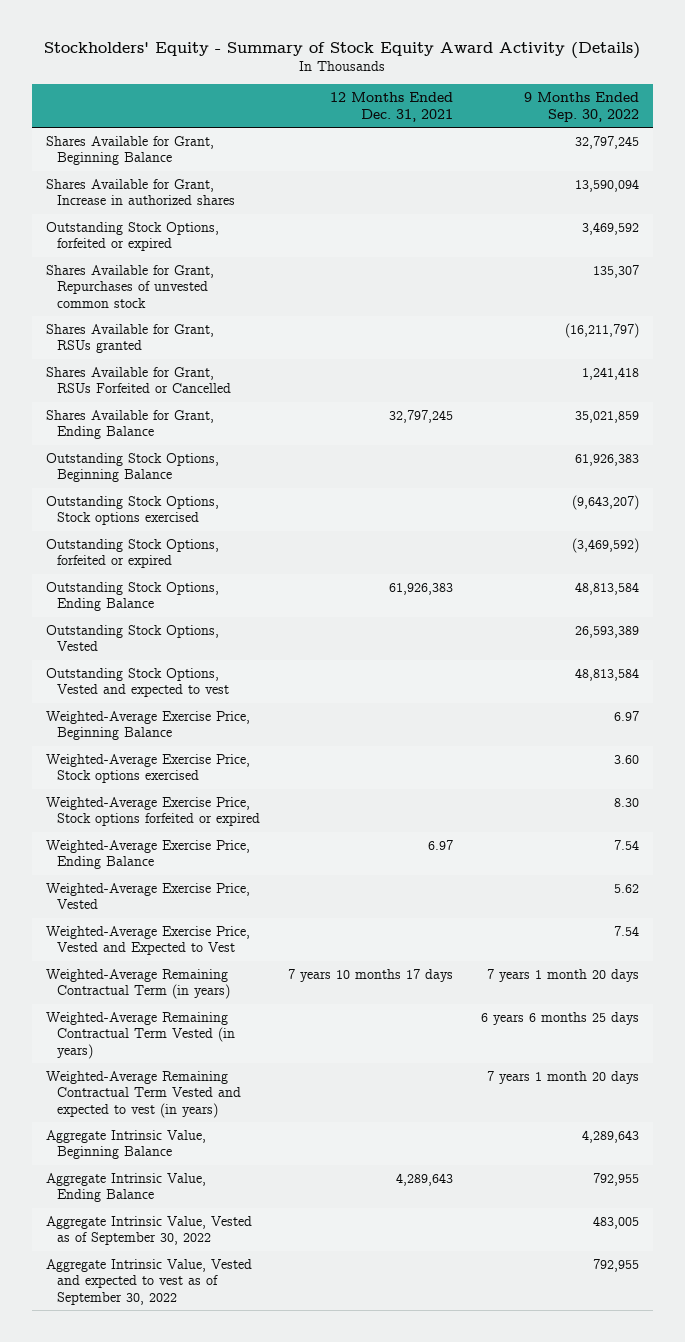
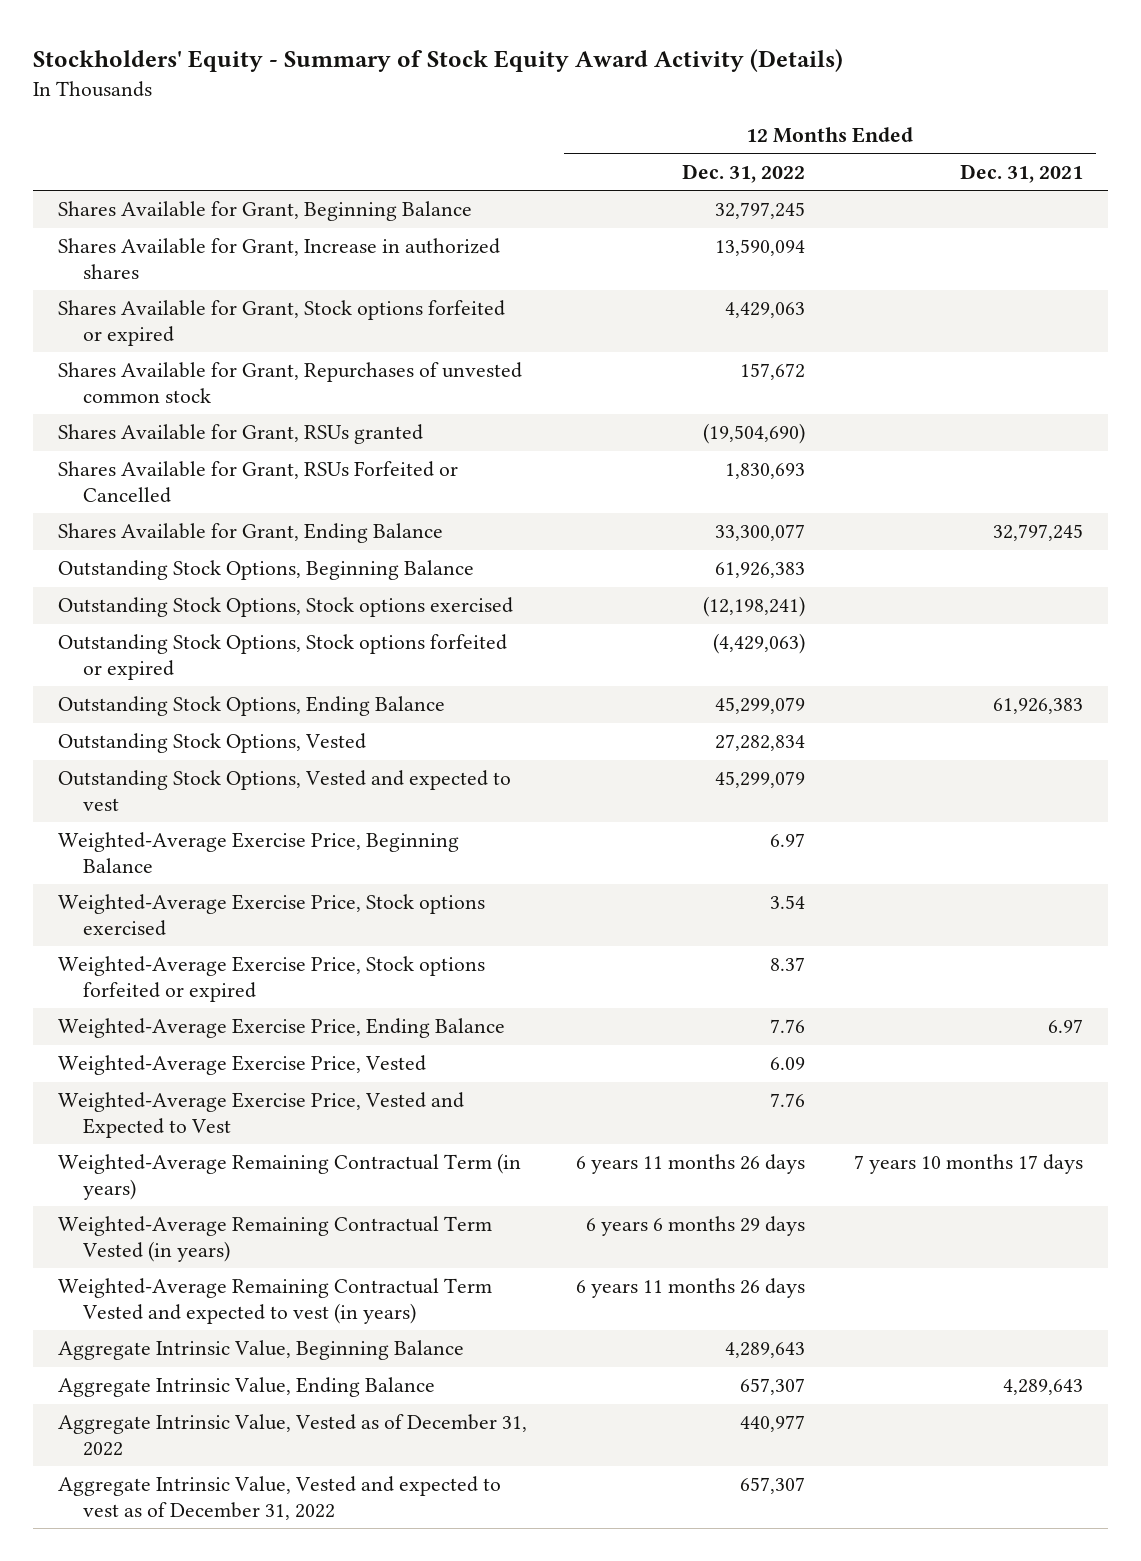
[524,92,640,122] 9 Months Ended Sep. 30, 2022 -> none
none -> [682,163,806,183] Dec. 31, 2022
[45,221,219,252] Outstanding Stock Options, forfeited or expired -> [58,300,506,346] Shares Available for Grant, Stock options forfeited or expired
[45,538,219,569] Outstanding Stock Options, forfeited or expired -> [58,634,508,680] Outstanding Stock Options, Stock options forfeited or expired
[45,1215,252,1246] Aggregate Intrinsic Value, Vested as of September 30, 2022 -> [58,1414,528,1456] Aggregate Intrinsic Value, Vested as of December 31, 2022
[45,1258,252,1305] Aggregate Intrinsic Value, Vested and expected to vest as of September 30, 2022 -> [58,1476,502,1520] Aggregate Intrinsic Value, Vested and expected to vest as of December 31, 2022

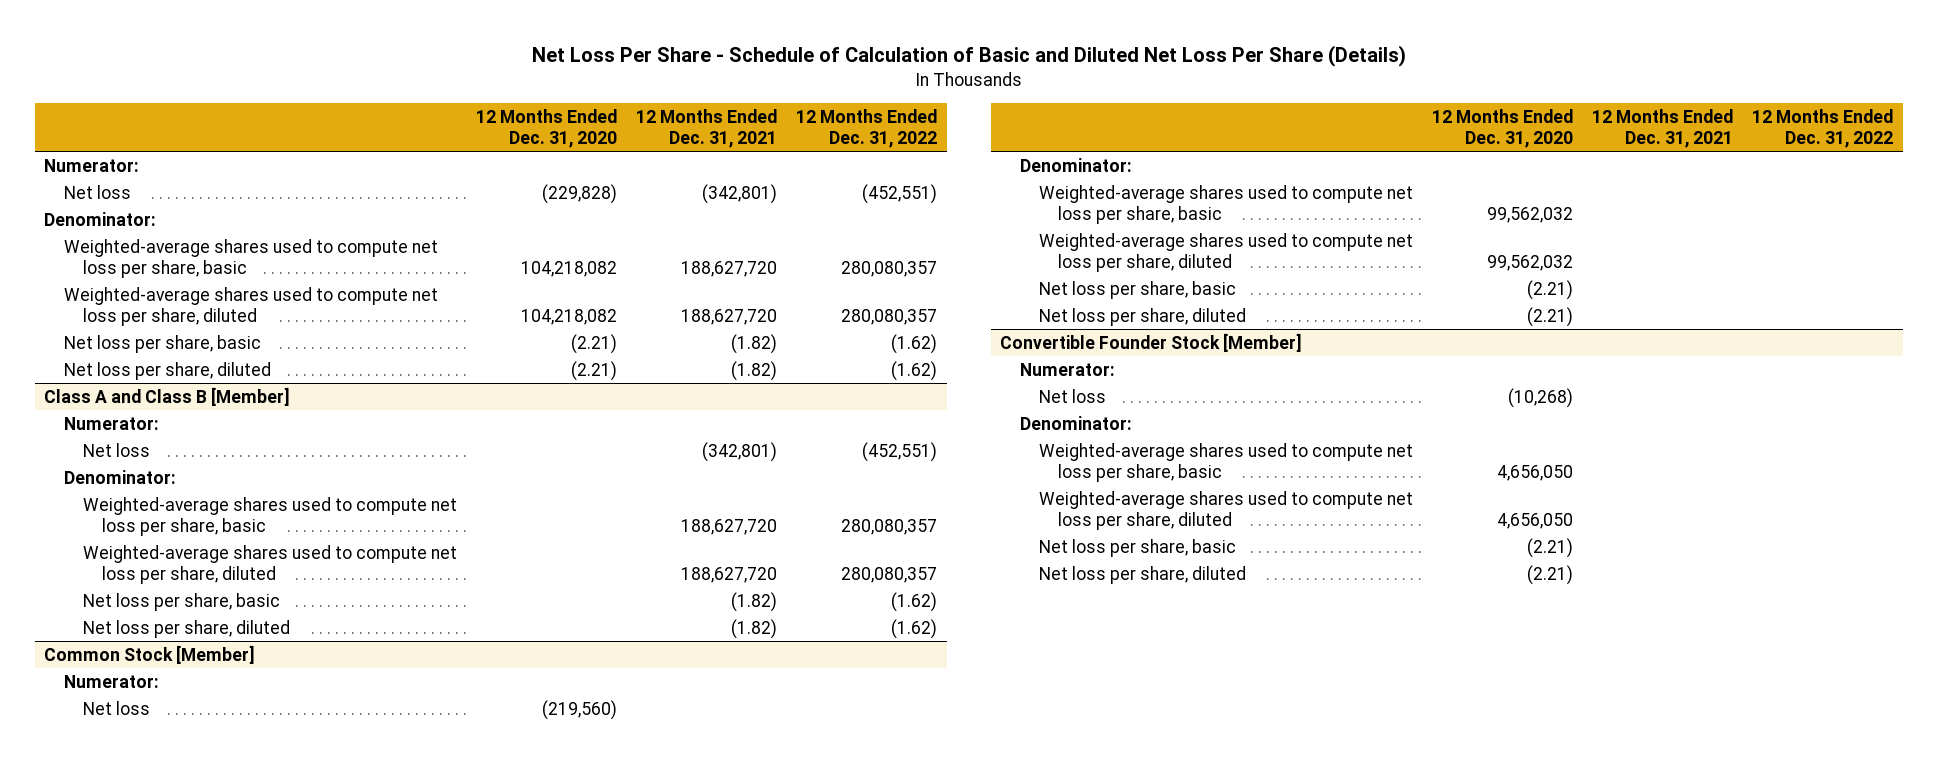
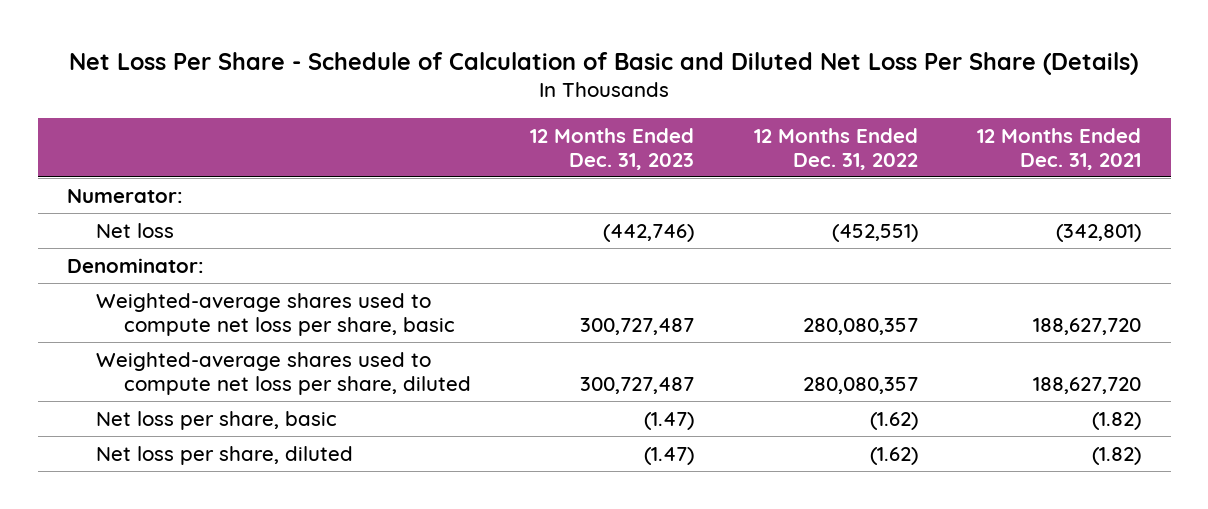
[476,108,618,149] 12 Months Ended Dec. 31, 2020 -> none
none -> [530,127,695,170] 12 Months Ended Dec. 31, 2023
[44,386,291,406] Class A and Class B [Member] -> none
[63,416,159,430] Numerator: -> none
[83,442,151,457] Net loss -> none
[63,469,176,484] Denominator: -> none
[83,496,458,536] Weighted-average shares used to compute net loss per share, basic -> none
[83,544,458,584] Weighted-average shares used to compute net loss per share, diluted -> none
[83,592,281,611] Net loss per share, basic -> none
[83,619,291,638] Net loss per share, diluted -> none
[44,644,256,664] Common Stock [Member] -> none
[63,674,159,688] Numerator: -> none
[83,700,151,715] Net loss -> none
[1019,157,1132,172] Denominator: -> none
[1038,184,1413,224] Weighted-average shares used to compute net loss per share, basic -> none
[1038,232,1413,272] Weighted-average shares used to compute net loss per share, diluted -> none
[1038,280,1236,299] Net loss per share, basic -> none
[1038,307,1246,326] Net loss per share, diluted -> none
[1000,332,1303,352] Convertible Founder Stock [Member] -> none
[1019,362,1115,376] Numerator: -> none
[1038,388,1106,403] Net loss -> none
[1019,415,1132,430] Denominator: -> none
[1038,442,1413,482] Weighted-average shares used to compute net loss per share, basic -> none
[1038,490,1413,530] Weighted-average shares used to compute net loss per share, diluted -> none
[1038,538,1236,557] Net loss per share, basic -> none
[1038,565,1246,584] Net loss per share, diluted -> none

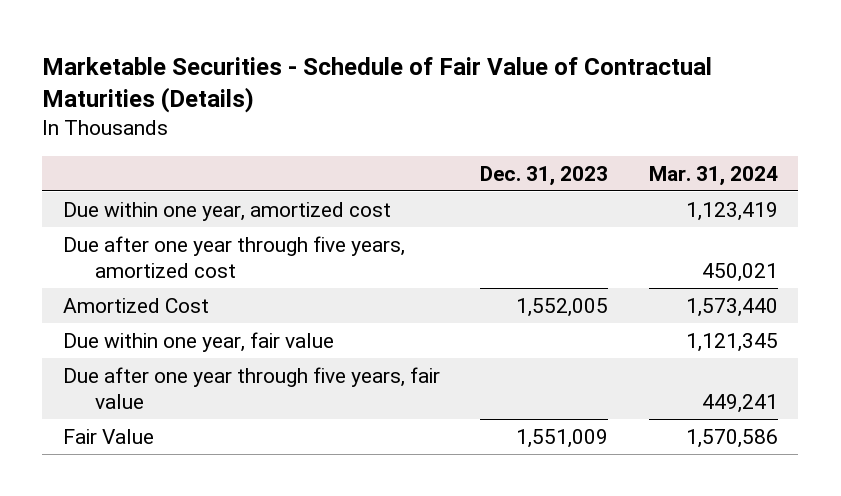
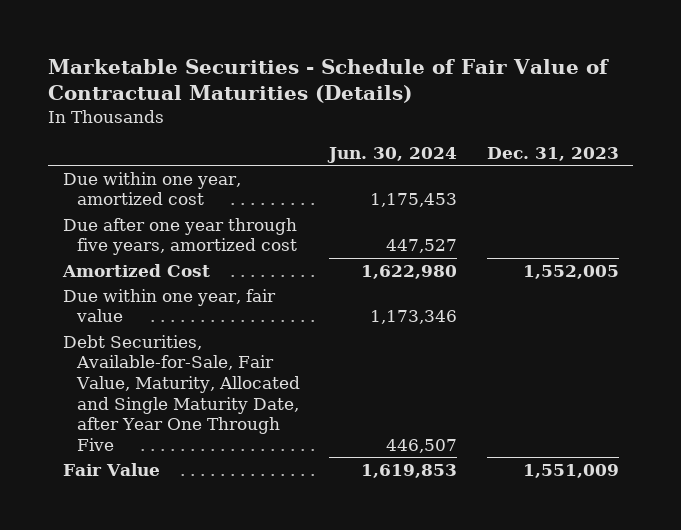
[648,165,778,186] Mar. 31, 2024 -> none
none -> [327,146,458,163] Jun. 30, 2024
[62,366,440,409] Due after one year through five years, fair value -> [62,334,301,451] Debt Securities, Available-for-Sale, Fair Value, Maturity, Allocated and Single Maturity Date, after Year One Through Five

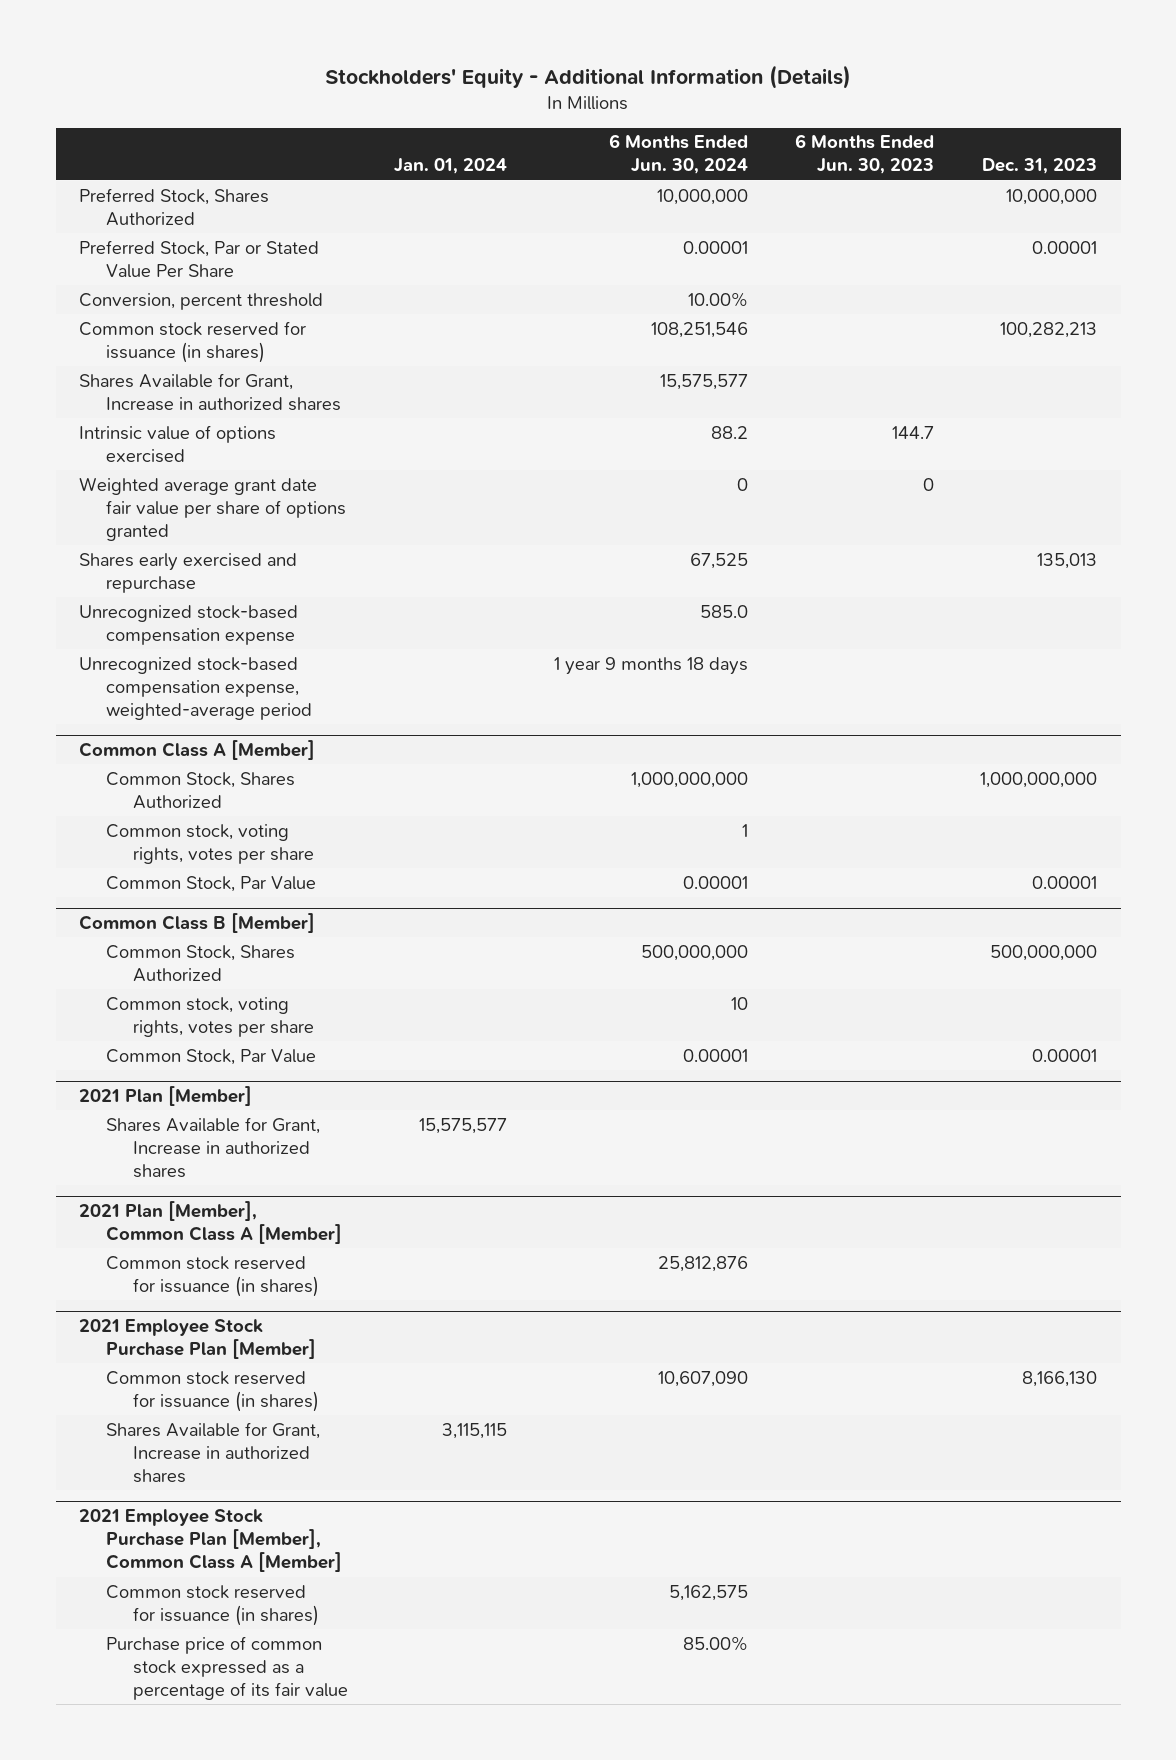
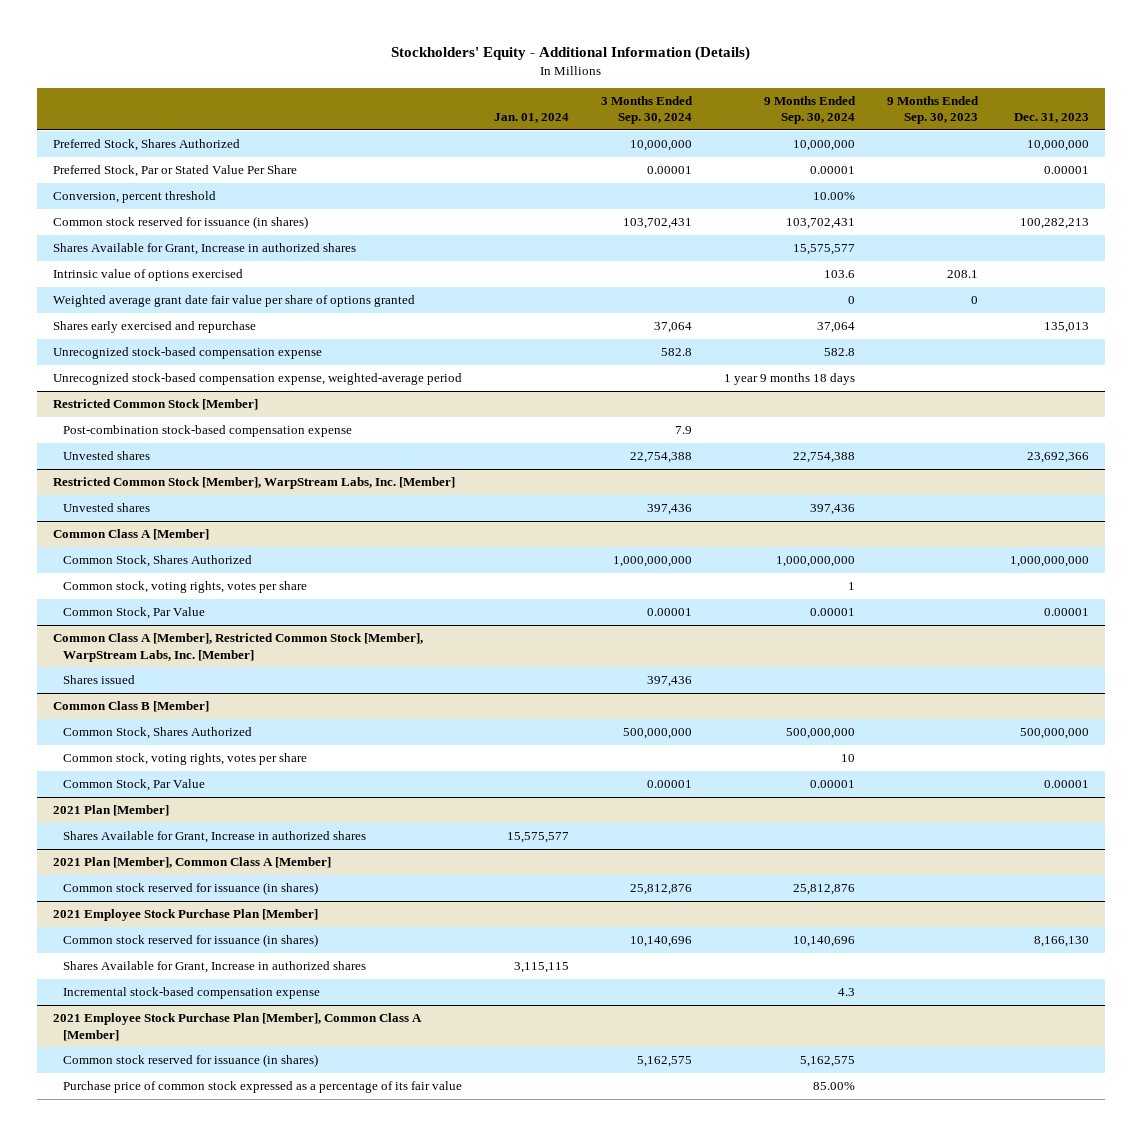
[609,134,749,175] 6 Months Ended Jun. 30, 2024 -> none
[794,134,934,175] 6 Months Ended Jun. 30, 2023 -> none
none -> [600,95,693,125] 3 Months Ended Sep. 30, 2024
none -> [764,95,857,125] 9 Months Ended Sep. 30, 2024
none -> [887,95,980,125] 9 Months Ended Sep. 30, 2023
none -> [52,399,258,411] Restricted Common Stock [Member]
none -> [62,425,352,438] Post-combination stock-based compensation expense
none -> [62,451,150,461] Unvested shares
none -> [52,477,455,490] Restricted Common Stock [Member], WarpStream Labs, Inc. [Member]
none -> [62,503,150,513] Unvested shares
none -> [52,633,423,662] Common Class A [Member], Restricted Common Stock [Member], WarpStream Labs, Inc. [Member]
none -> [62,675,135,685] Shares issued
none -> [62,987,320,1000] Incremental stock-based compensation expense

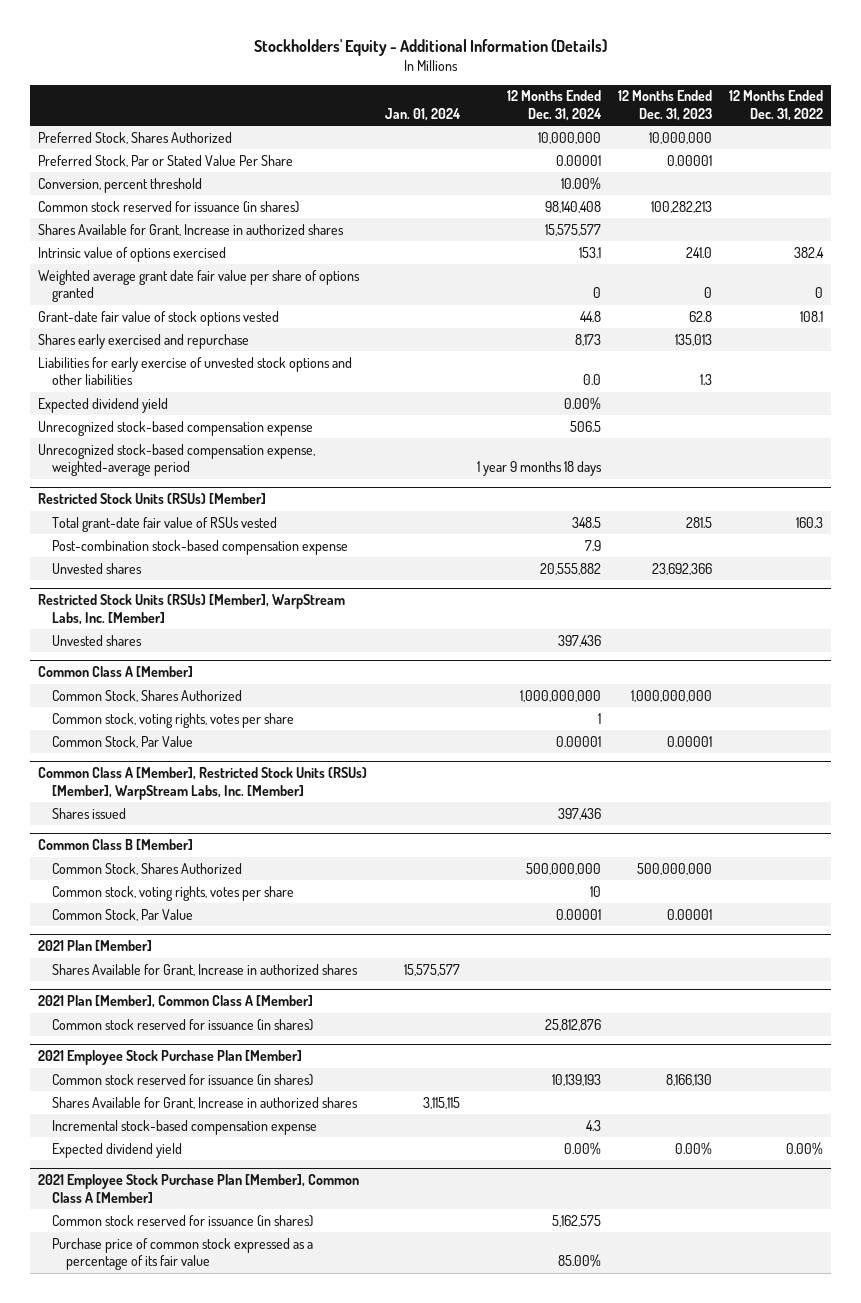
[600,95,693,125] 3 Months Ended Sep. 30, 2024 -> none
[764,95,857,125] 9 Months Ended Sep. 30, 2024 -> none
[887,95,980,125] 9 Months Ended Sep. 30, 2023 -> none
[1014,113,1090,124] Dec. 31, 2023 -> none
none -> [506,90,602,121] 12 Months Ended Dec. 31, 2024
none -> [617,90,712,121] 12 Months Ended Dec. 31, 2023
none -> [728,90,823,121] 12 Months Ended Dec. 31, 2022
none -> [38,310,280,326] Grant-date fair value of stock options vested
none -> [38,356,353,386] Liabilities for early exercise of unvested stock options and other liabilities
none -> [38,397,169,413] Expected dividend yield
[52,399,258,411] Restricted Common Stock [Member] -> [38,493,267,505] Restricted Stock Units (RSUs) [Member]
none -> [52,516,278,532] Total grant-date fair value of RSUs vested
[52,477,455,490] Restricted Common Stock [Member], WarpStream Labs, Inc. [Member] -> [38,594,346,626] Restricted Stock Units (RSUs) [Member], WarpStream Labs, Inc. [Member]
[52,633,423,662] Common Class A [Member], Restricted Common Stock [Member], WarpStream Labs, Inc. [Member] -> [38,767,368,801] Common Class A [Member], Restricted Stock Units (RSUs) [Member], WarpStream Labs, Inc. [Member]
none -> [52,1142,183,1158] Expected dividend yield

